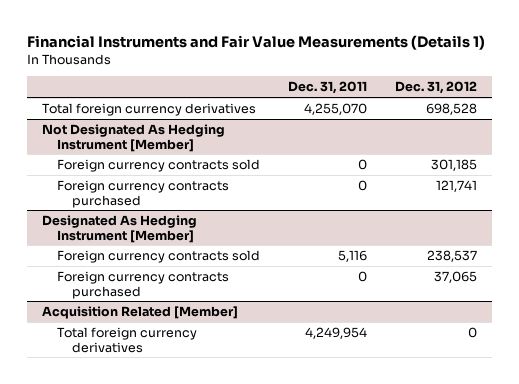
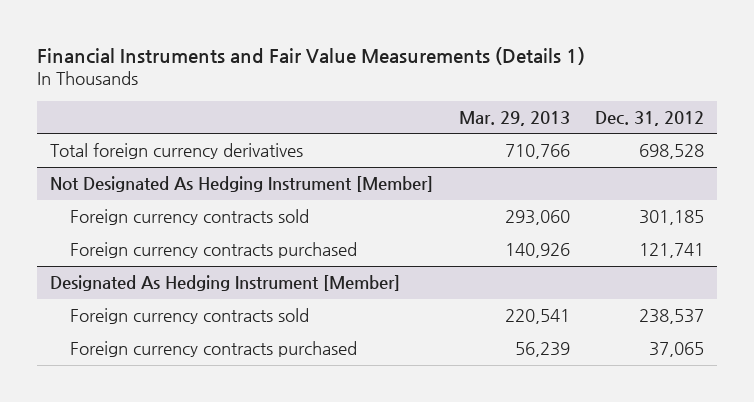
[288,81,368,95] Dec. 31, 2011 -> none
none -> [458,110,570,126] Mar. 29, 2013
[41,305,238,319] Acquisition Related [Member] -> none
[56,326,197,353] Total foreign currency derivatives -> none

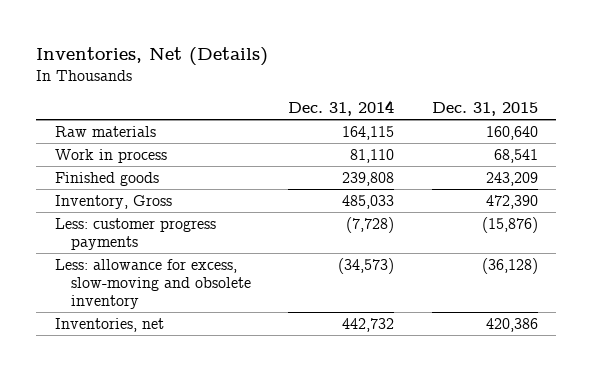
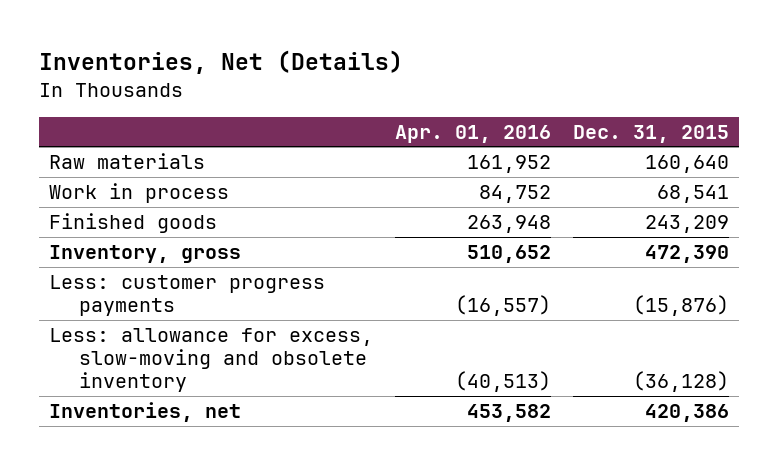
[288,100,395,117] Dec. 31, 2014 -> none
none -> [394,124,551,143] Apr. 01, 2016
[54,194,172,209] Inventory, Gross -> [49,245,242,264] Inventory, gross

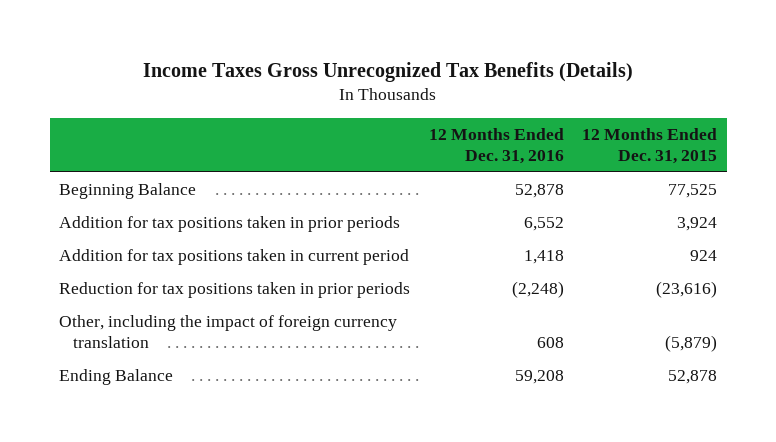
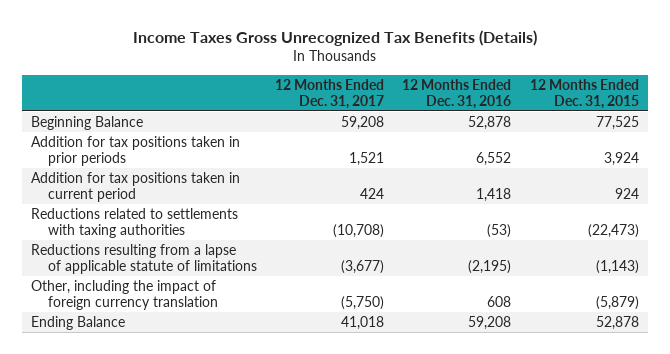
none -> [275,78,385,109] 12 Months Ended Dec. 31, 2017
[59,282,411,299] Reduction for tax positions taken in prior periods -> none
none -> [30,207,238,238] Reductions related to settlements with taxing authorities
none -> [30,243,257,274] Reductions resulting from a lapse of applicable statute of limitations

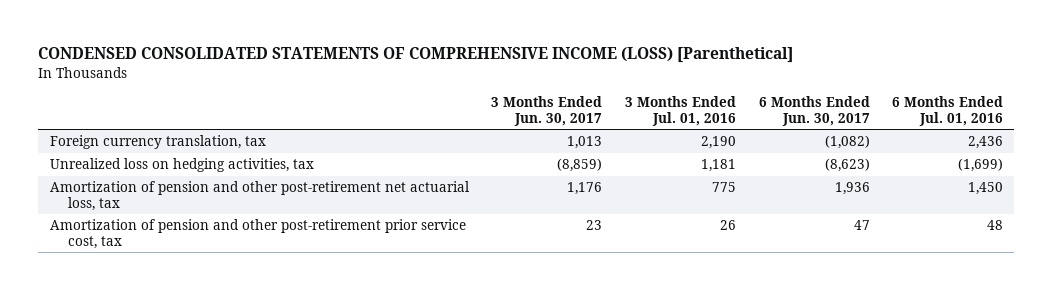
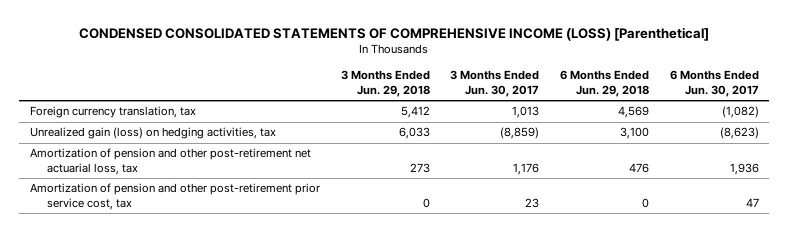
[624,96,736,126] 3 Months Ended Jul. 01, 2016 -> none
[892,96,1004,126] 6 Months Ended Jul. 01, 2016 -> none
none -> [340,70,430,98] 3 Months Ended Jun. 29, 2018
none -> [560,70,650,98] 6 Months Ended Jun. 29, 2018
[49,158,314,173] Unrealized loss on hedging activities, tax -> [29,127,276,140] Unrealized gain (loss) on hedging activities, tax

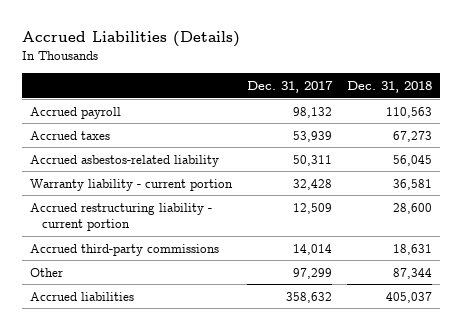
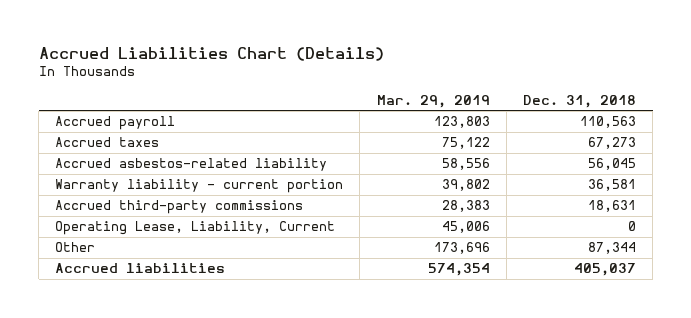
[21,31,240,48] Accrued Liabilities (Details) -> [38,46,384,61] Accrued Liabilities Chart (Details)
[246,81,333,94] Dec. 31, 2017 -> none
none -> [376,94,490,108] Mar. 29, 2019
[29,202,212,232] Accrued restructuring liability - current portion -> none
none -> [55,221,336,236] Operating Lease, Liability, Current

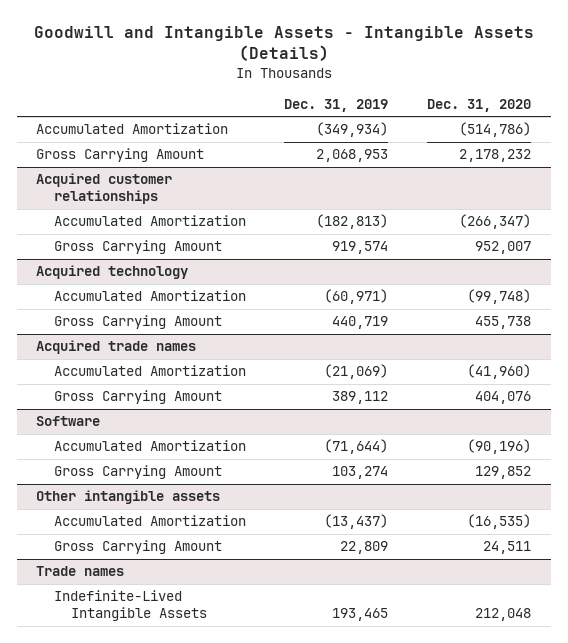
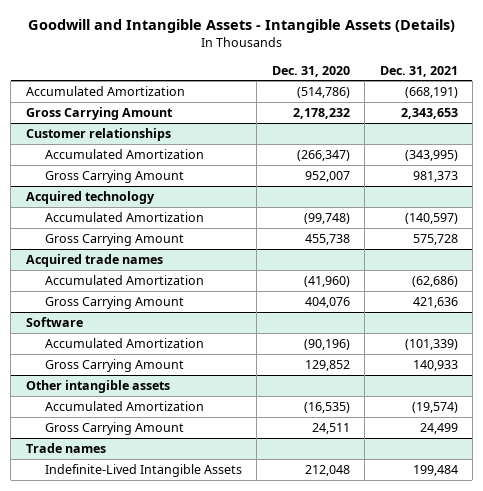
[284,98,389,112] Dec. 31, 2019 -> none
none -> [379,65,458,77] Dec. 31, 2021
[36,173,173,205] Acquired customer relationships -> [25,127,171,141] Customer relationships

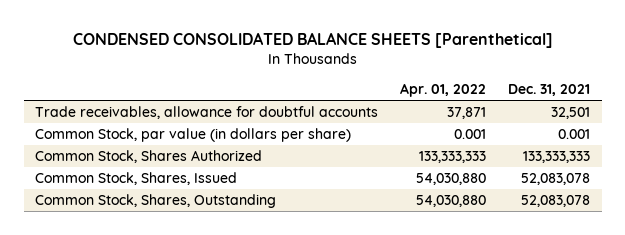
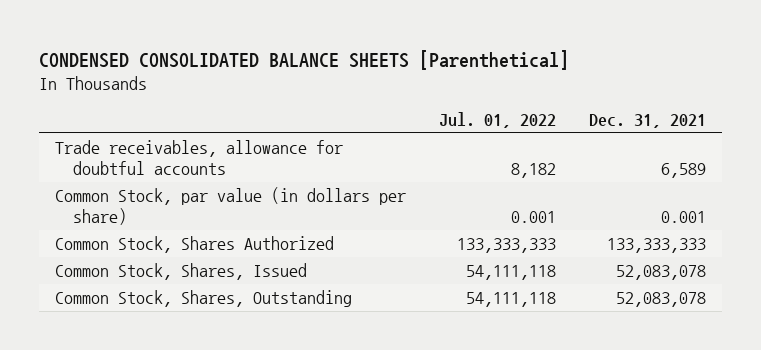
[400,83,487,98] Apr. 01, 2022 -> none
none -> [439,112,557,129] Jul. 01, 2022
[551,107,591,120] 32,501 -> [661,162,707,178] 6,589

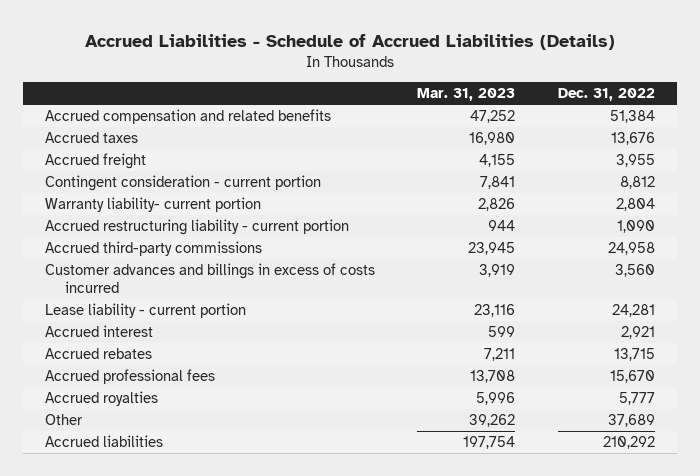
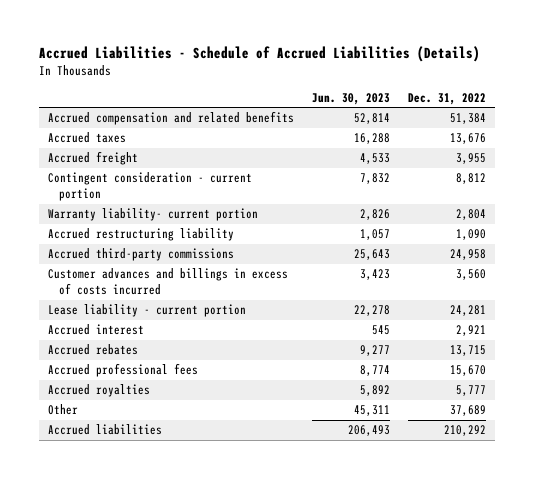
[417,88,516,102] Mar. 31, 2023 -> none
none -> [312,92,391,105] Jun. 30, 2023
[44,219,349,236] Accrued restructuring liability - current portion -> [47,228,234,242] Accrued restructuring liability

